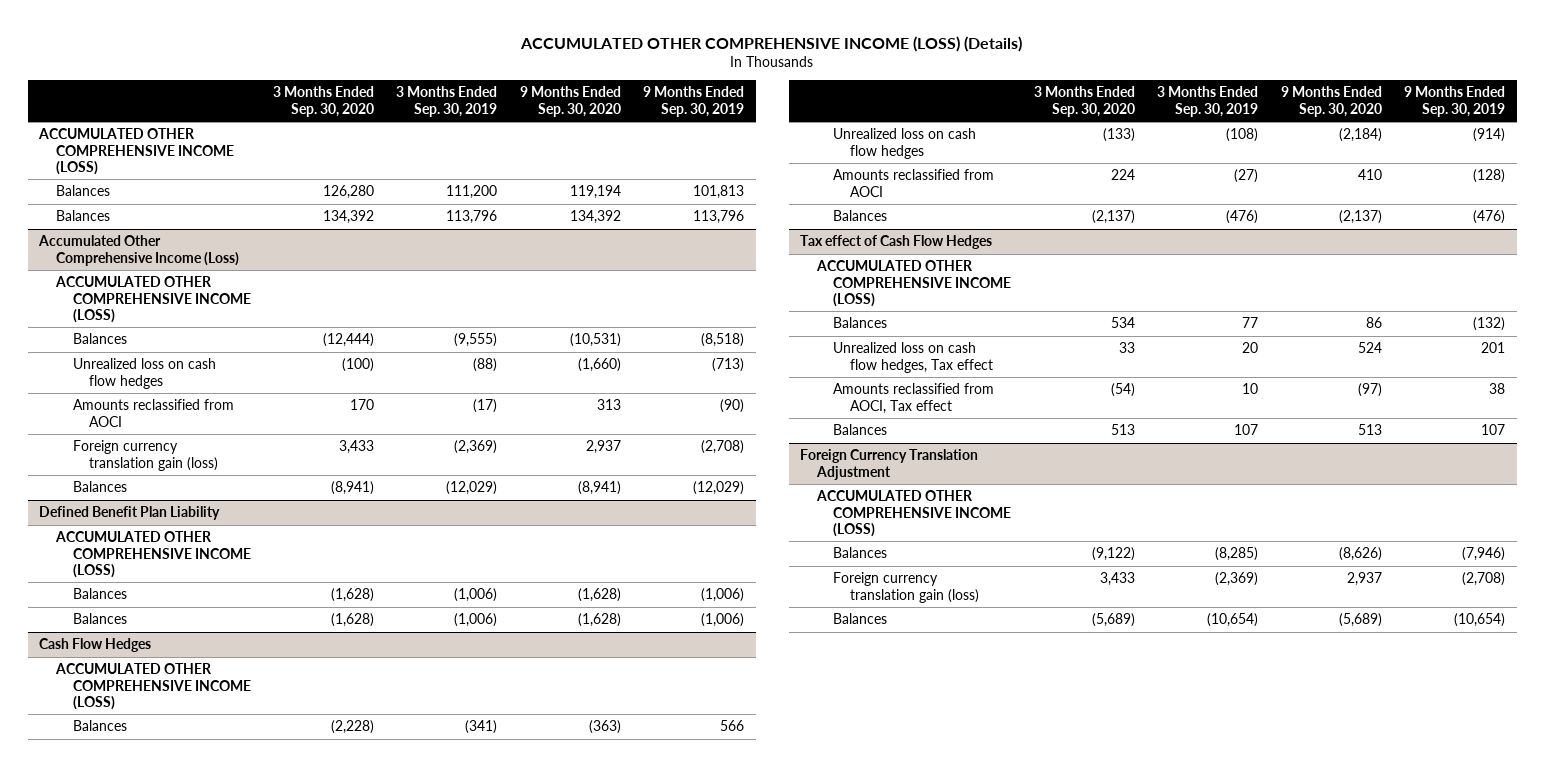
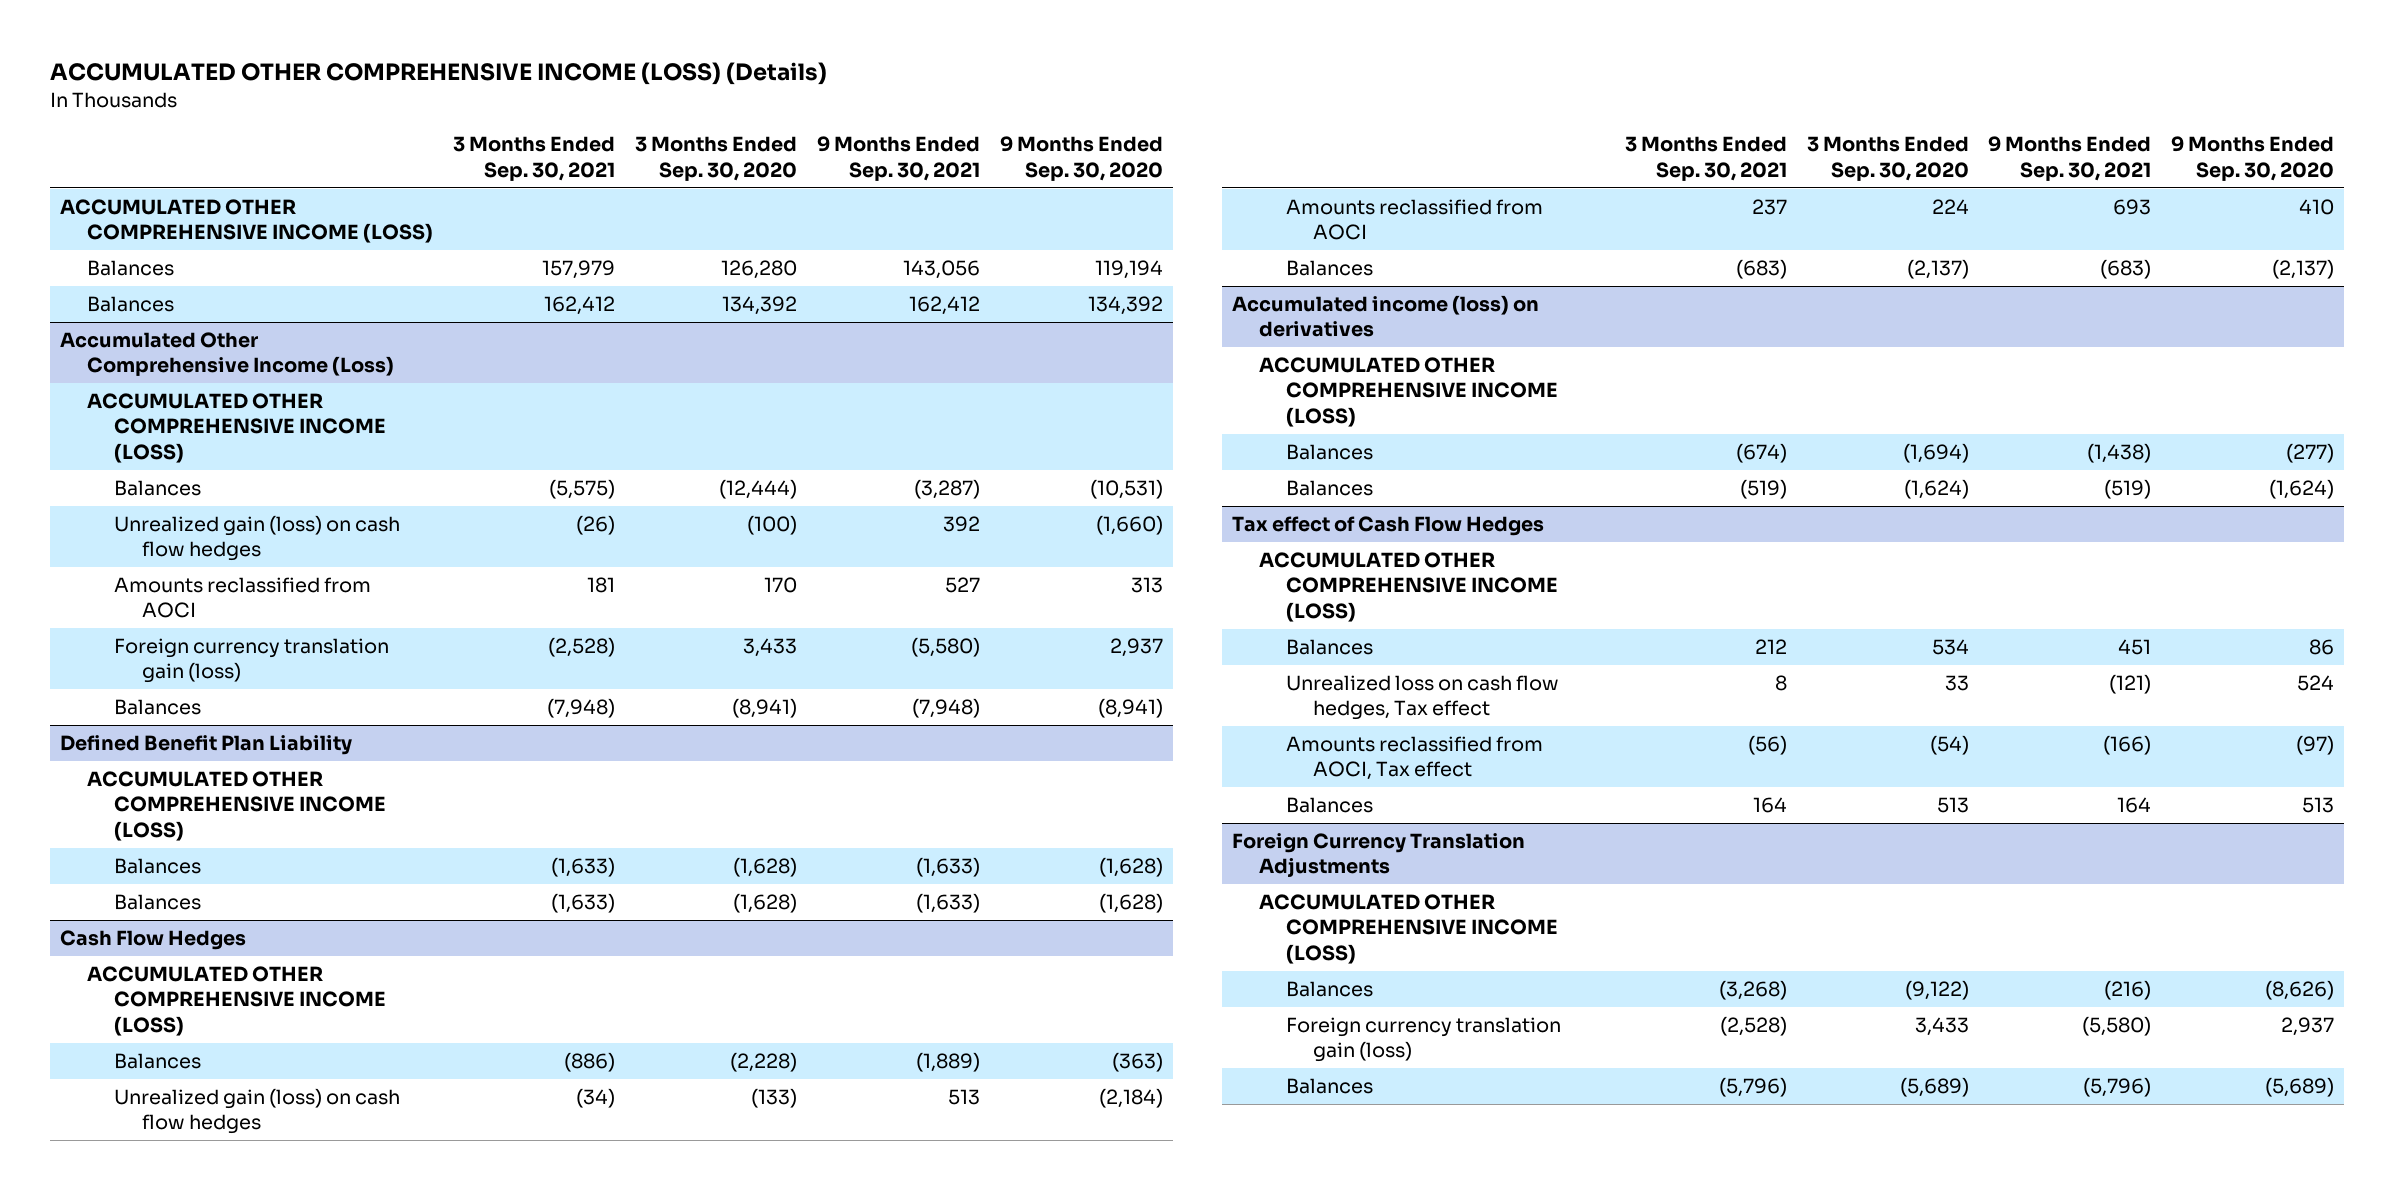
[396,86,498,117] 3 Months Ended Sep. 30, 2019 -> none
[643,86,745,117] 9 Months Ended Sep. 30, 2019 -> none
none -> [453,136,616,181] 3 Months Ended Sep. 30, 2021
none -> [816,136,980,181] 9 Months Ended Sep. 30, 2021
[72,358,216,389] Unrealized loss on cash flow hedges -> [114,515,401,562] Unrealized gain (loss) on cash flow hedges
[833,128,977,159] Unrealized loss on cash flow hedges -> [114,1088,401,1135] Unrealized gain (loss) on cash flow hedges
none -> [1231,295,1539,338] Accumulated income (loss) on derivatives
none -> [1258,357,1559,427] ACCUMULATED OTHER COMPREHENSIVE INCOME (LOSS)
none -> [1286,444,1374,461] Balances
none -> [1286,480,1374,497] Balances
[800,449,979,480] Foreign Currency Translation Adjustment -> [1231,833,1525,878] Foreign Currency Translation Adjustments

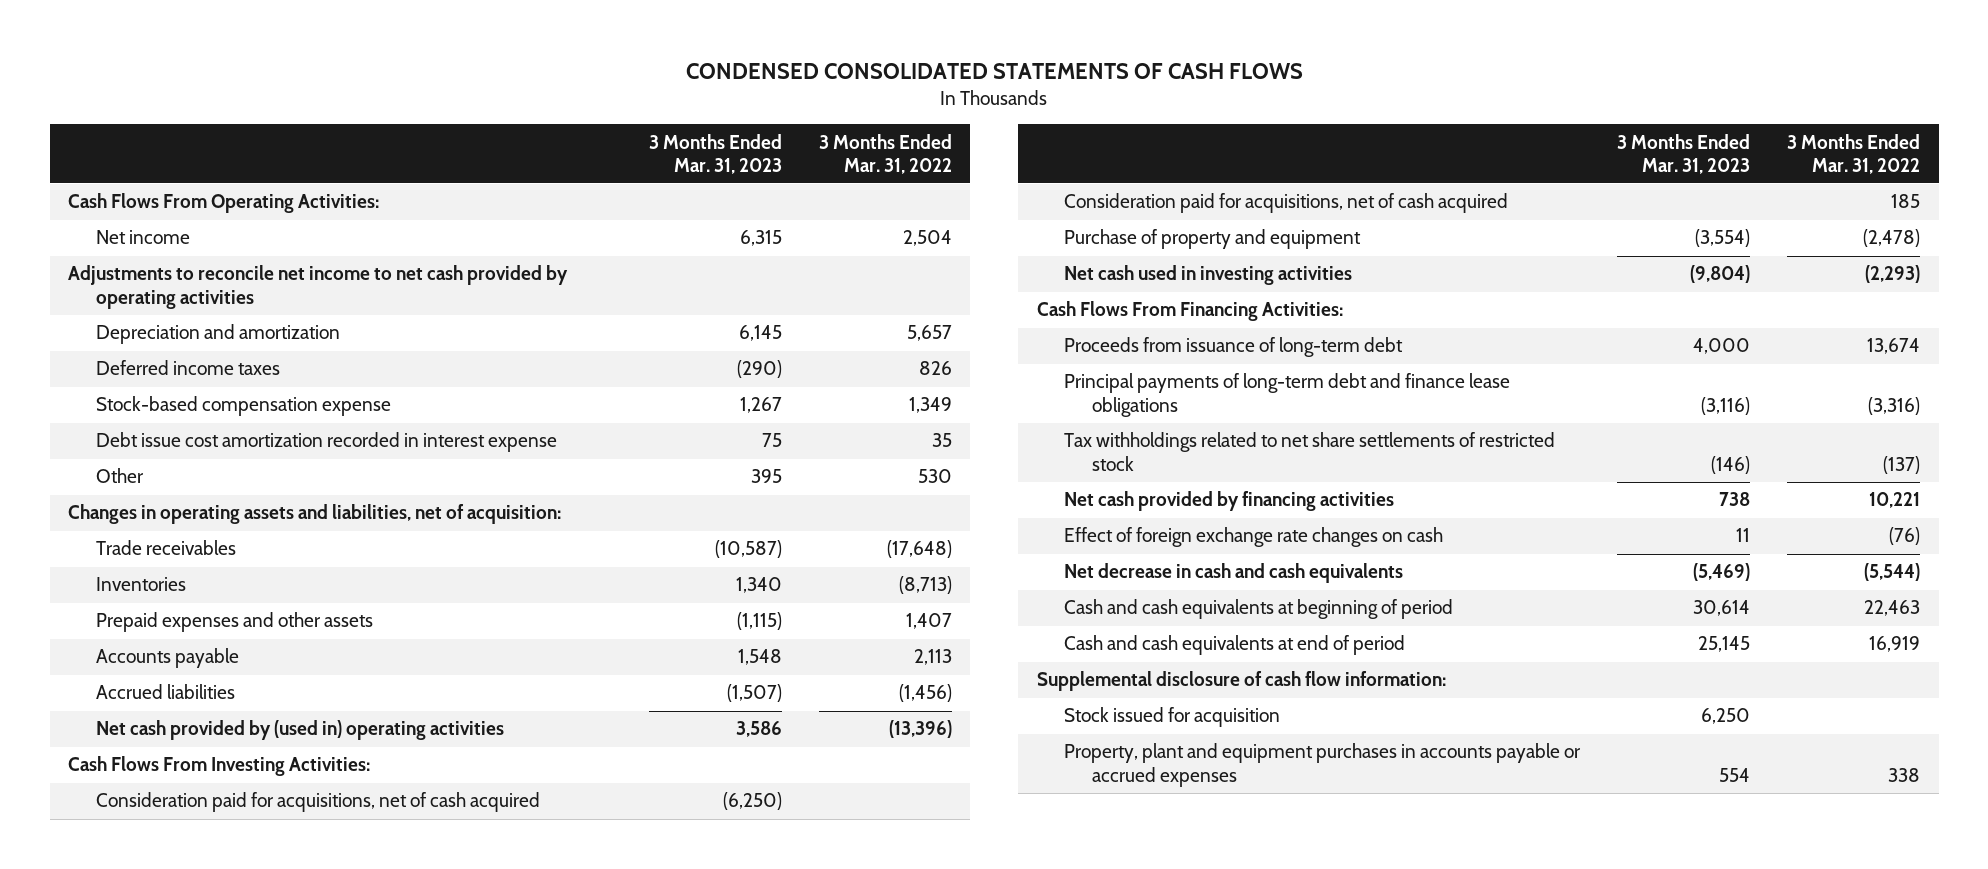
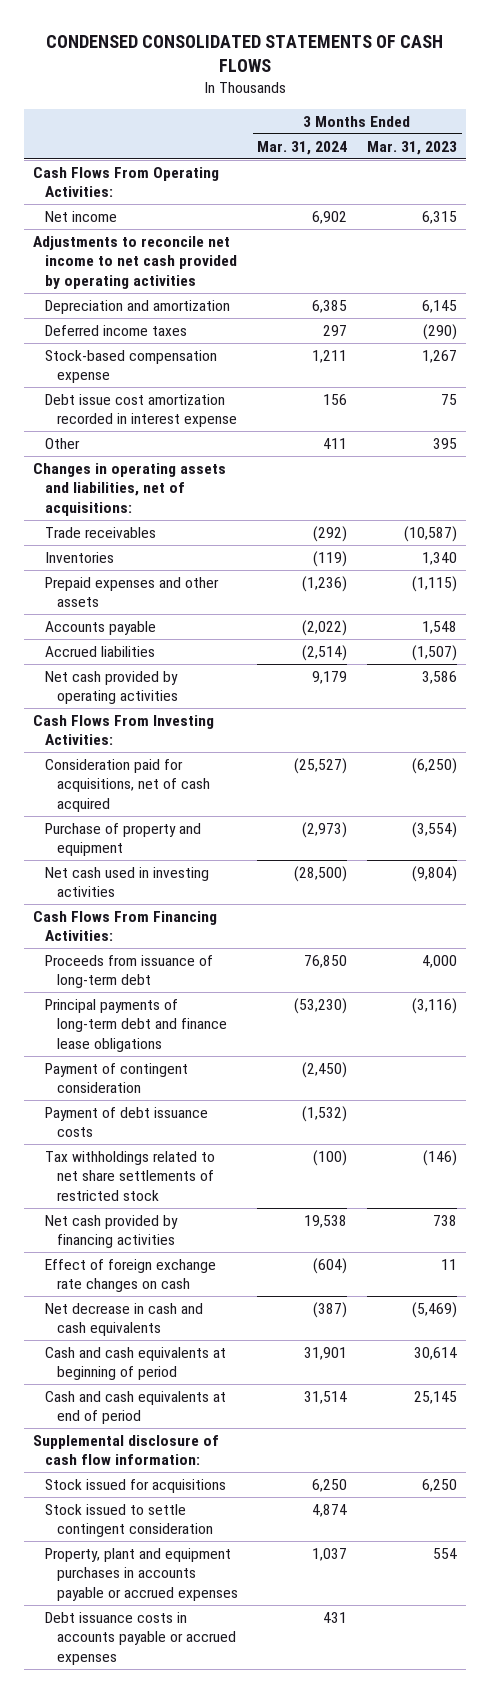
[818,133,952,174] 3 Months Ended Mar. 31, 2022 -> none
none -> [257,140,348,155] Mar. 31, 2024
[68,504,562,525] Changes in operating assets and liabilities, net of acquisition: -> [33,463,227,516] Changes in operating assets and liabilities, net of acquisitions:
[95,720,504,741] Net cash provided by (used in) operating activities -> [45,671,179,705] Net cash provided by operating activities
[1064,193,1509,214] Consideration paid for acquisitions, net of cash acquired -> none
none -> [45,1063,189,1094] Payment of contingent consideration
none -> [45,1107,209,1138] Payment of debt issuance costs
[1064,707,1281,728] Stock issued for acquisition -> [45,1479,227,1494] Stock issued for acquisitions
none -> [45,1504,214,1538] Stock issued to settle contingent consideration
none -> [45,1612,237,1665] Debt issuance costs in accounts payable or accrued expenses

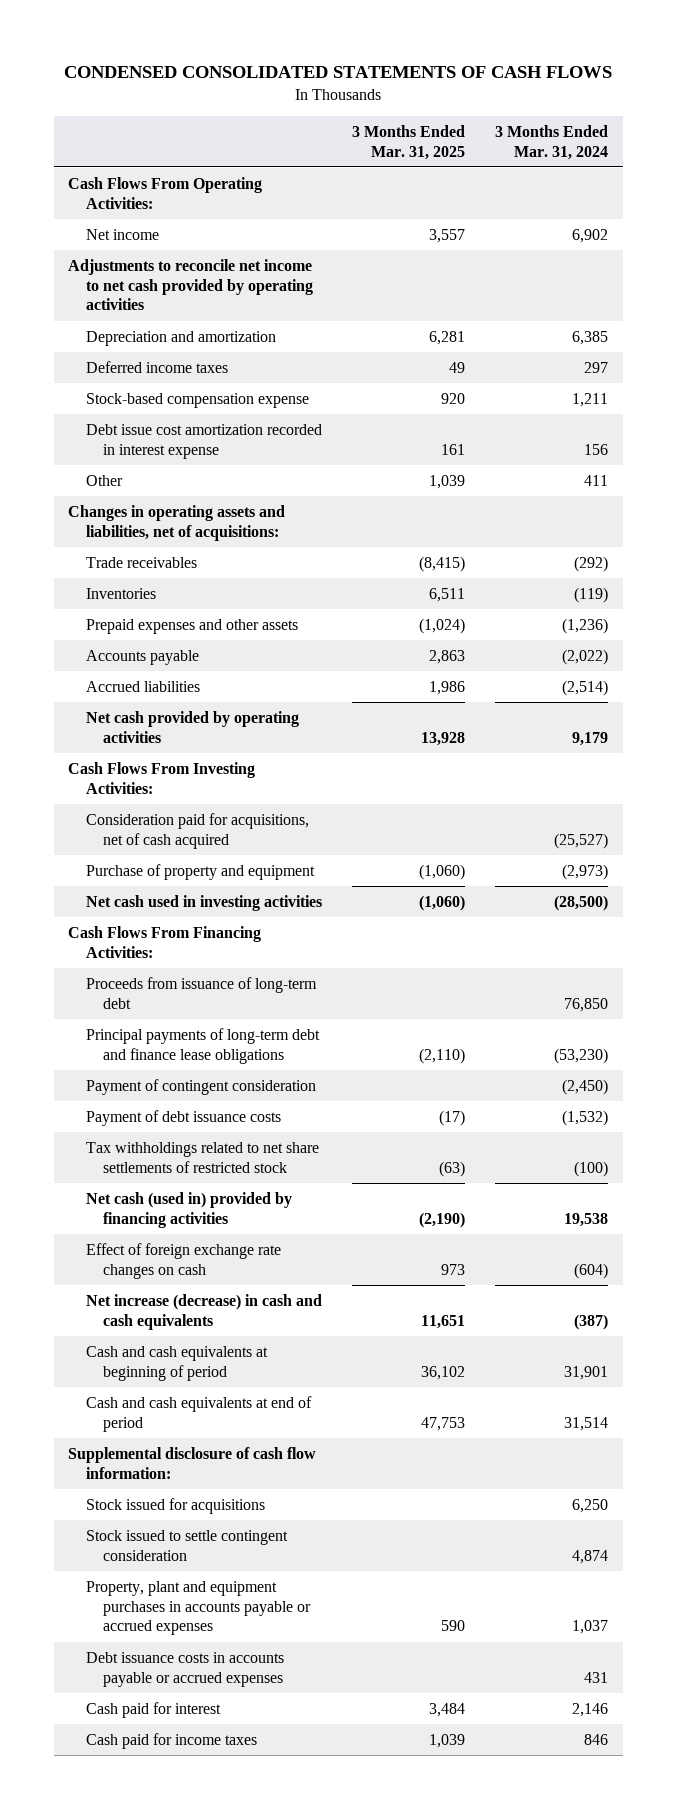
[366,140,457,155] Mar. 31, 2023 -> none
none -> [351,124,465,160] 3 Months Ended Mar. 31, 2025
[45,1215,179,1249] Net cash provided by financing activities -> [85,1191,292,1228] Net cash (used in) provided by financing activities
[45,1303,204,1337] Net decrease in cash and cash equivalents -> [85,1293,322,1330] Net increase (decrease) in cash and cash equivalents
none -> [85,1701,221,1718] Cash paid for interest
none -> [85,1732,257,1749] Cash paid for income taxes

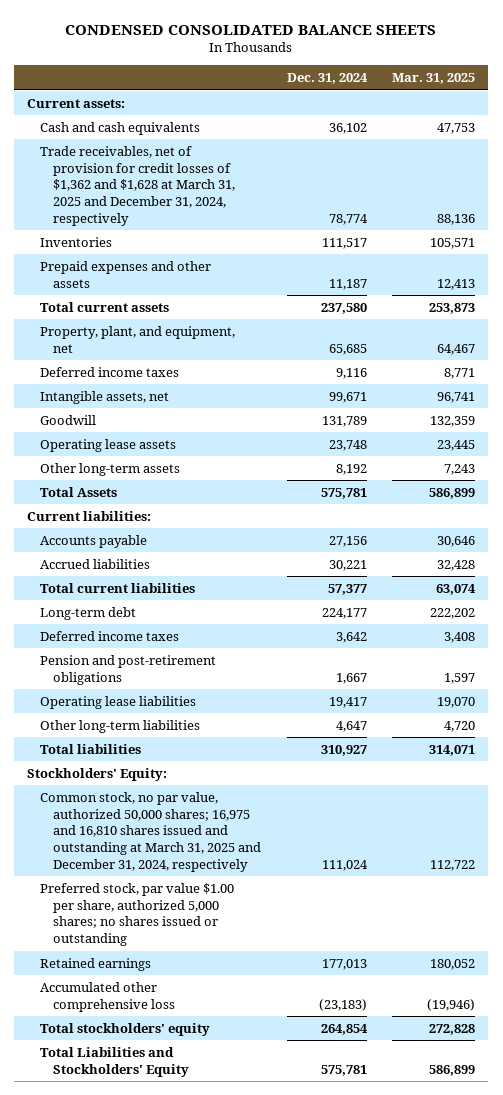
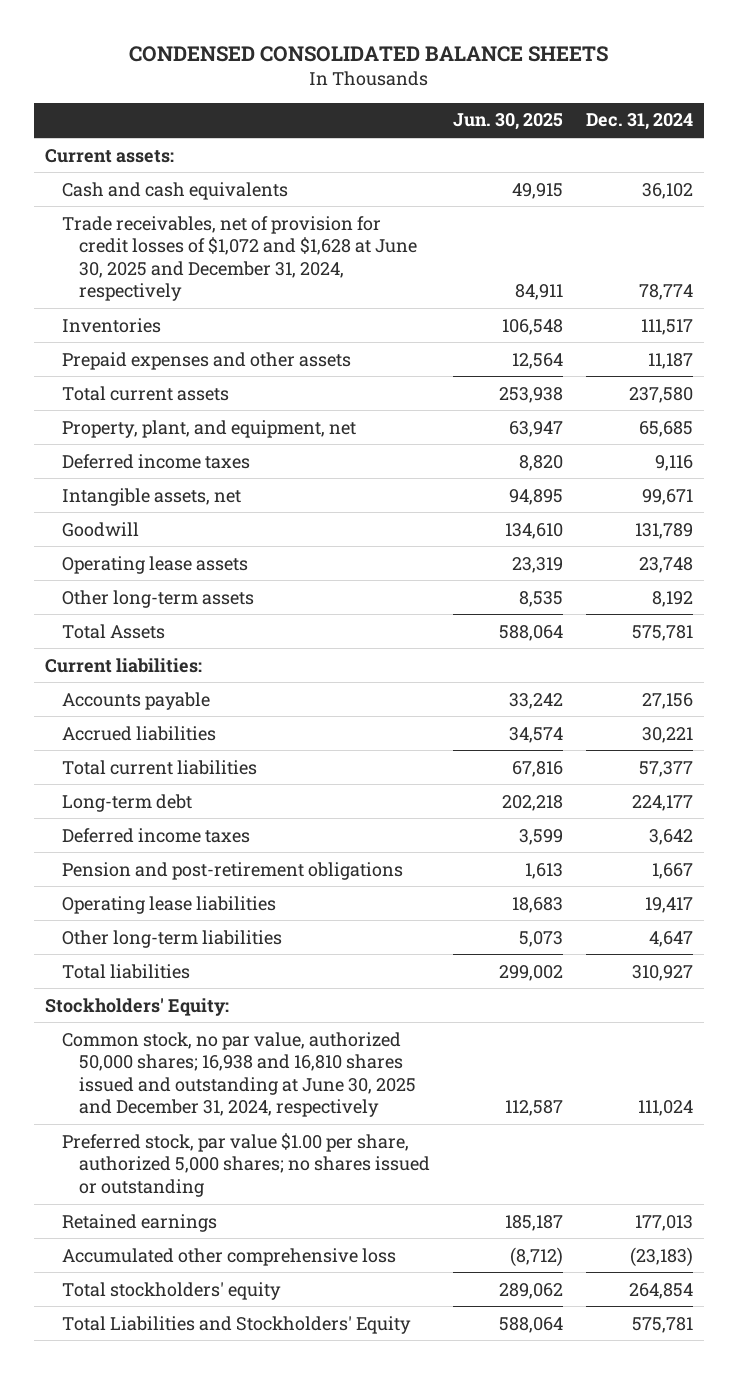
[392,73,476,85] Mar. 31, 2025 -> none
none -> [452,113,563,131] Jun. 30, 2025
[40,145,235,227] Trade receivables, net of provision for credit losses of $1,362 and $1,628 at March 31, 2025 and December 31, 2024, respectively -> [62,215,418,302] Trade receivables, net of provision for credit losses of $1,072 and $1,628 at June 30, 2025 and December 31, 2024, respectively
[40,791,261,873] Common stock, no par value, authorized 50,000 shares; 16,975 and 16,810 shares issued and outstanding at March 31, 2025 and December 31, 2024, respectively -> [62,1031,417,1118] Common stock, no par value, authorized 50,000 shares; 16,938 and 16,810 shares issued and outstanding at June 30, 2025 and December 31, 2024, respectively

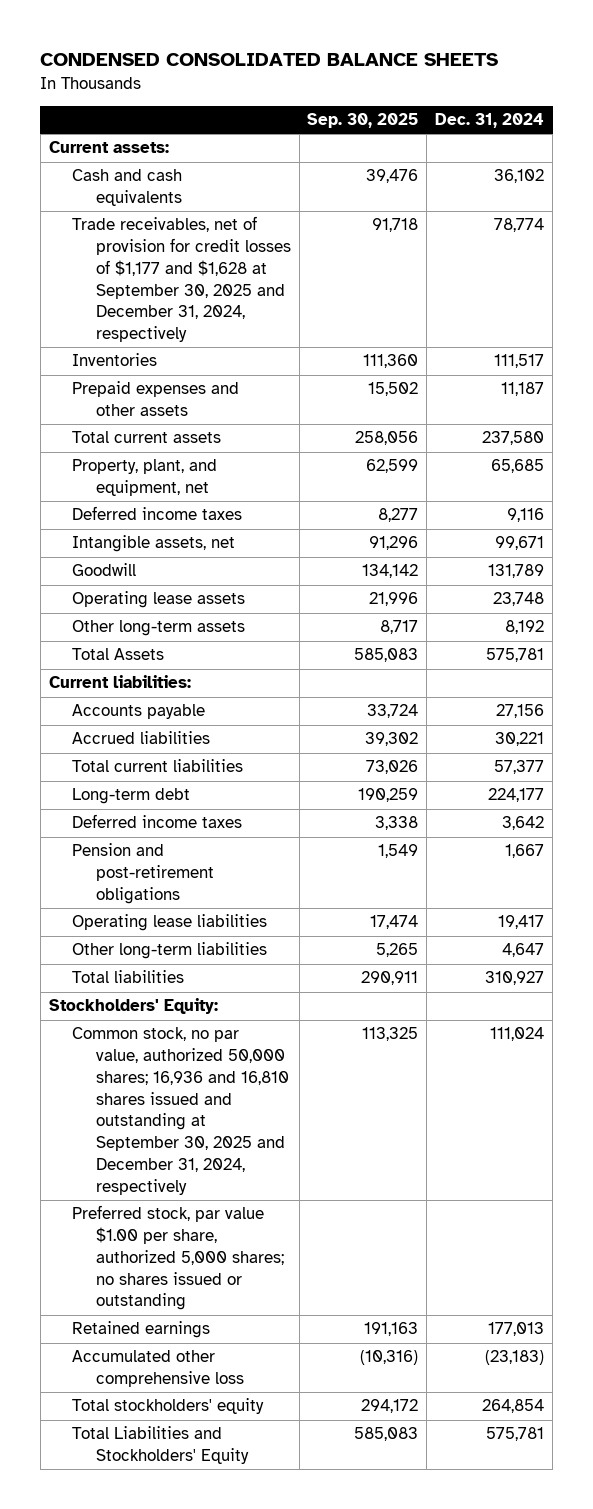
[452,113,563,131] Jun. 30, 2025 -> none
none -> [307,113,419,129] Sep. 30, 2025
[62,215,418,302] Trade receivables, net of provision for credit losses of $1,072 and $1,628 at June 30, 2025 and December 31, 2024, respectively -> [72,216,291,343] Trade receivables, net of provision for credit losses of $1,177 and $1,628 at September 30, 2025 and December 31, 2024, respectively
[62,1031,417,1118] Common stock, no par value, authorized 50,000 shares; 16,938 and 16,810 shares issued and outstanding at June 30, 2025 and December 31, 2024, respectively -> [72,1027,289,1195] Common stock, no par value, authorized 50,000 shares; 16,936 and 16,810 shares issued and outstanding at September 30, 2025 and December 31, 2024, respectively

